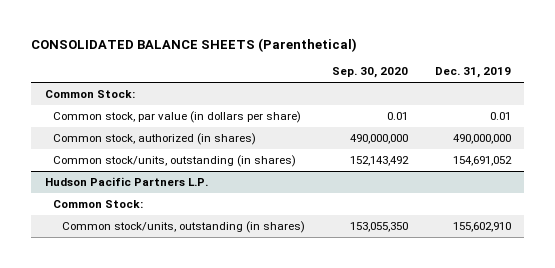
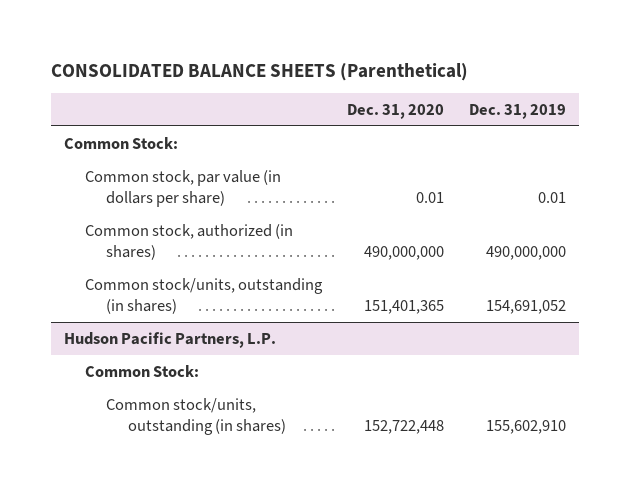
[331,67,408,79] Sep. 30, 2020 -> none
none -> [347,103,445,119] Dec. 31, 2020
[44,176,208,186] Hudson Pacific Partners L.P. -> [63,331,276,348] Hudson Pacific Partners, L.P.

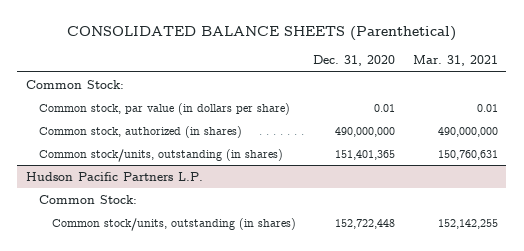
[469,103,567,119] Dec. 31, 2019 -> none
none -> [412,55,498,67] Mar. 31, 2021
[63,331,276,348] Hudson Pacific Partners, L.P. -> [26,171,204,181] Hudson Pacific Partners L.P.

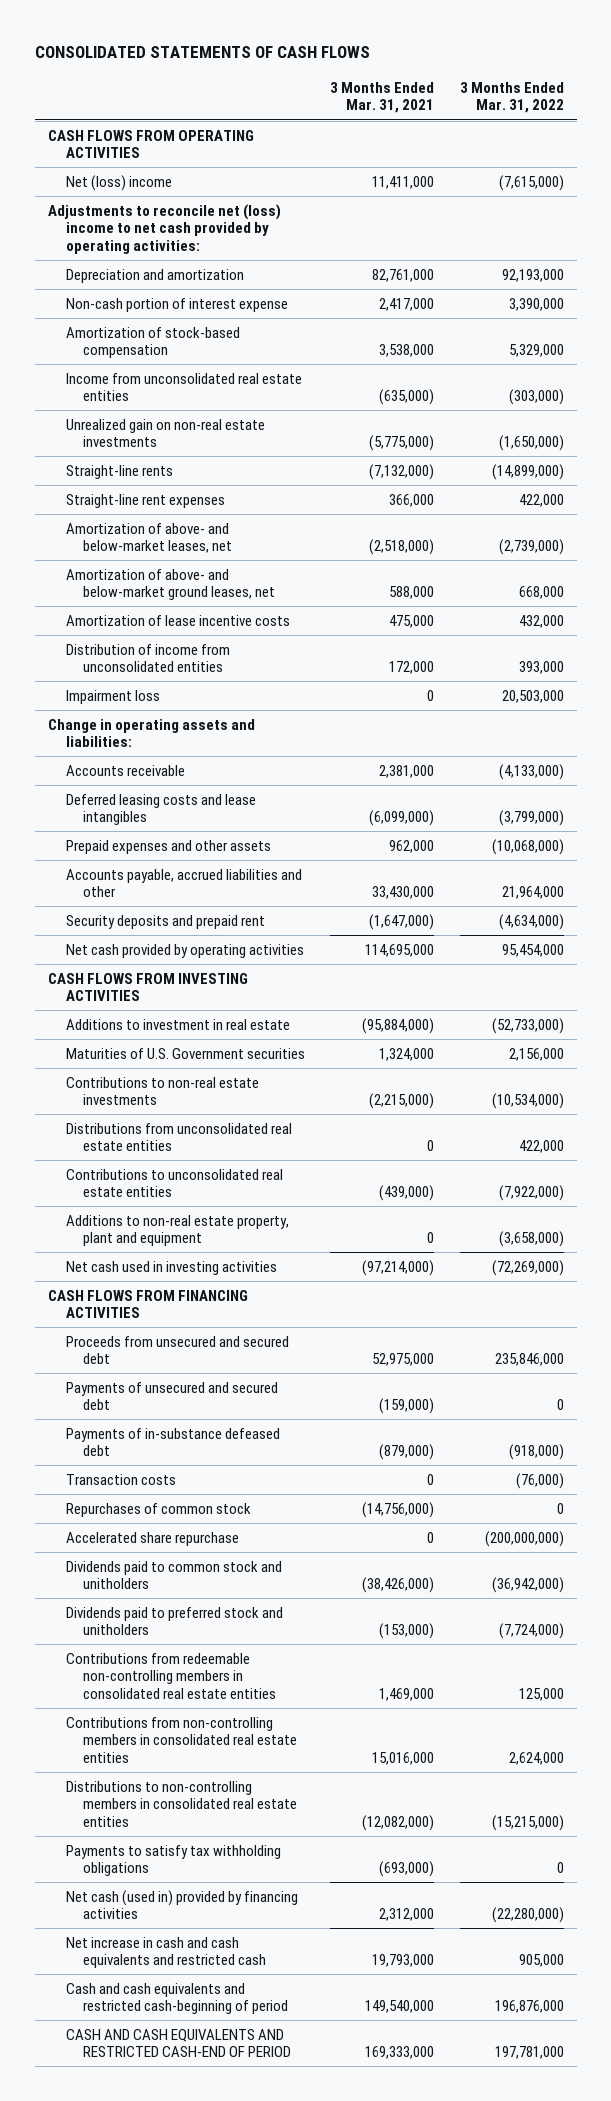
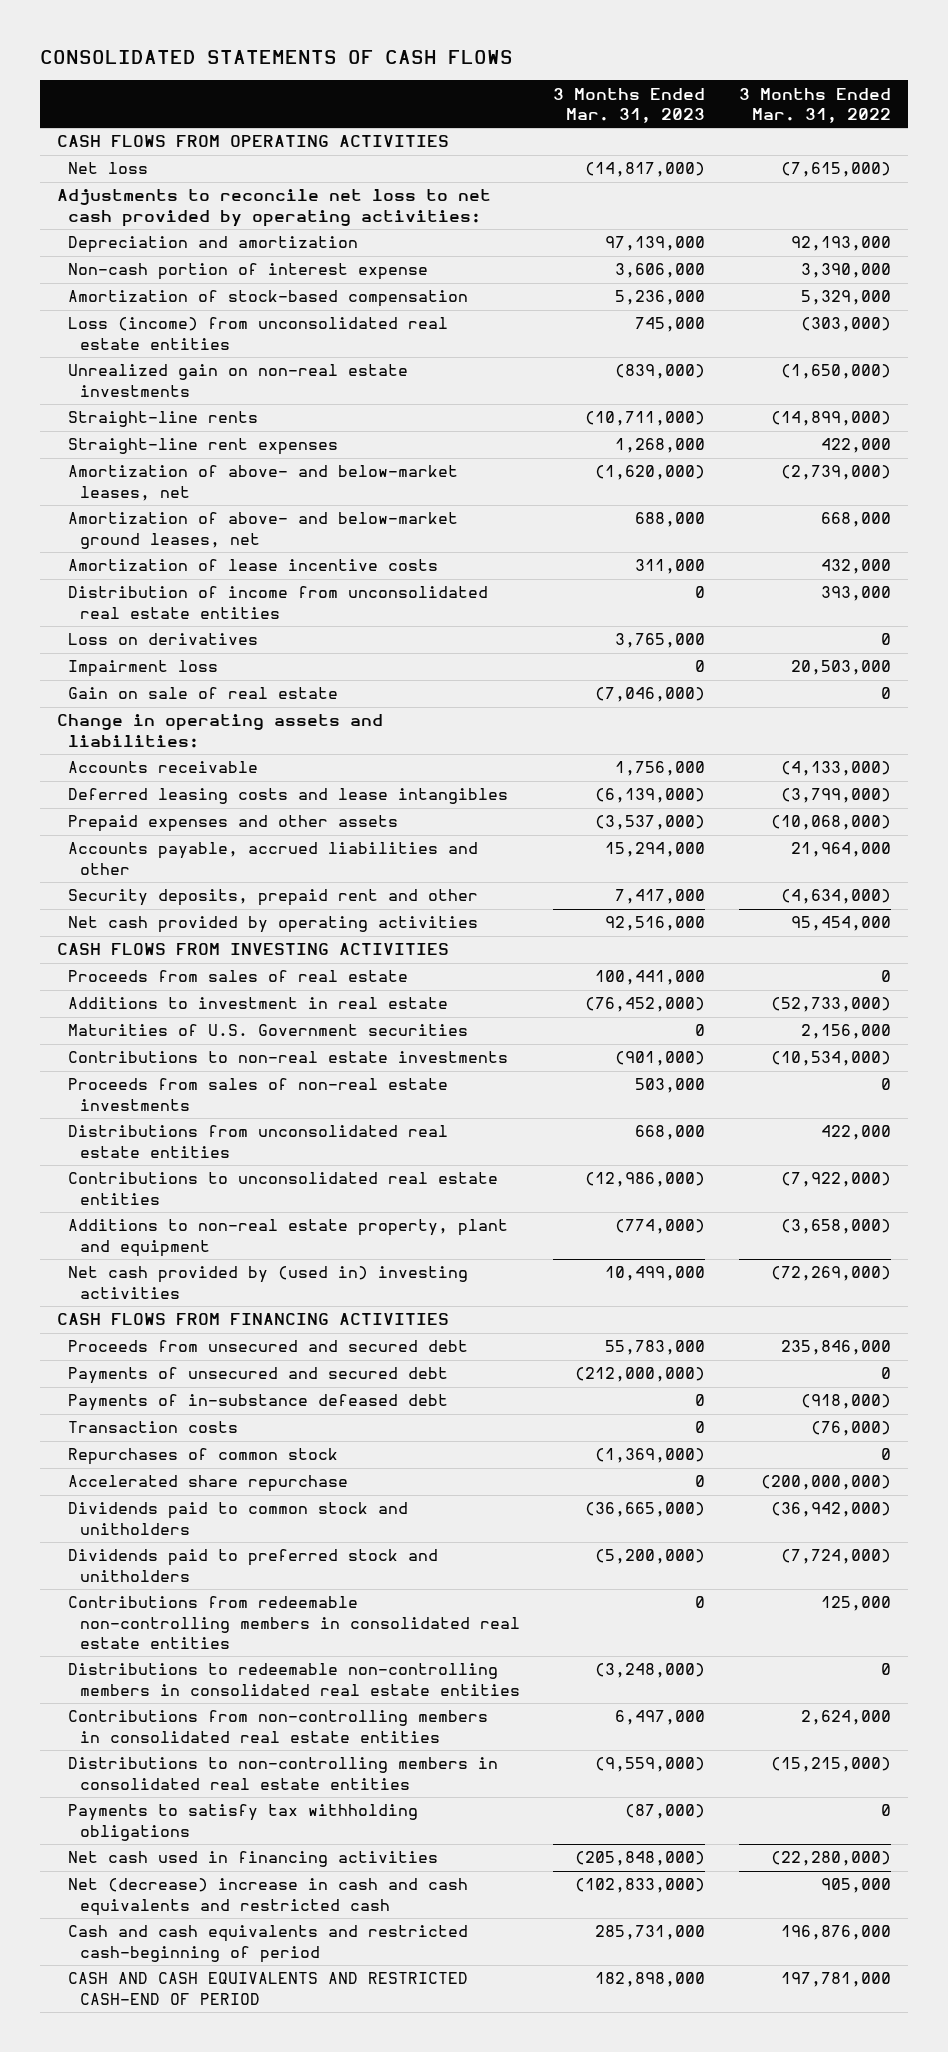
[330,81,435,114] 3 Months Ended Mar. 31, 2021 -> none
none -> [553,87,706,123] 3 Months Ended Mar. 31, 2023
[65,174,172,191] Net (loss) income -> [68,162,149,175] Net loss
[47,203,281,254] Adjustments to reconcile net (loss) income to net cash provided by operating activities: -> [56,189,491,227] Adjustments to reconcile net loss to net cash provided by operating activities:
[65,372,302,402] Income from unconsolidated real estate entities -> [68,317,449,350] Loss (income) from unconsolidated real estate entities
[65,643,230,673] Distribution of income from unconsolidated entities -> [68,586,489,619] Distribution of income from unconsolidated real estate entities
none -> [68,633,259,646] Loss on derivatives
none -> [68,687,339,700] Gain on sale of real estate
[65,914,265,929] Security deposits and prepaid rent -> [68,889,479,907] Security deposits, prepaid rent and other
none -> [68,970,409,983] Proceeds from sales of real estate
none -> [68,1078,449,1111] Proceeds from sales of non-real estate investments
[65,1260,277,1275] Net cash used in investing activities -> [68,1266,469,1299] Net cash provided by (used in) investing activities
none -> [68,1663,520,1696] Distributions to redeemable non-controlling members in consolidated real estate entities
[65,1889,298,1920] Net cash (used in) provided by financing activities -> [68,1851,439,1868] Net cash used in financing activities
[65,1936,267,1969] Net increase in cash and cash equivalents and restricted cash -> [68,1878,469,1916] Net (decrease) increase in cash and cash equivalents and restricted cash

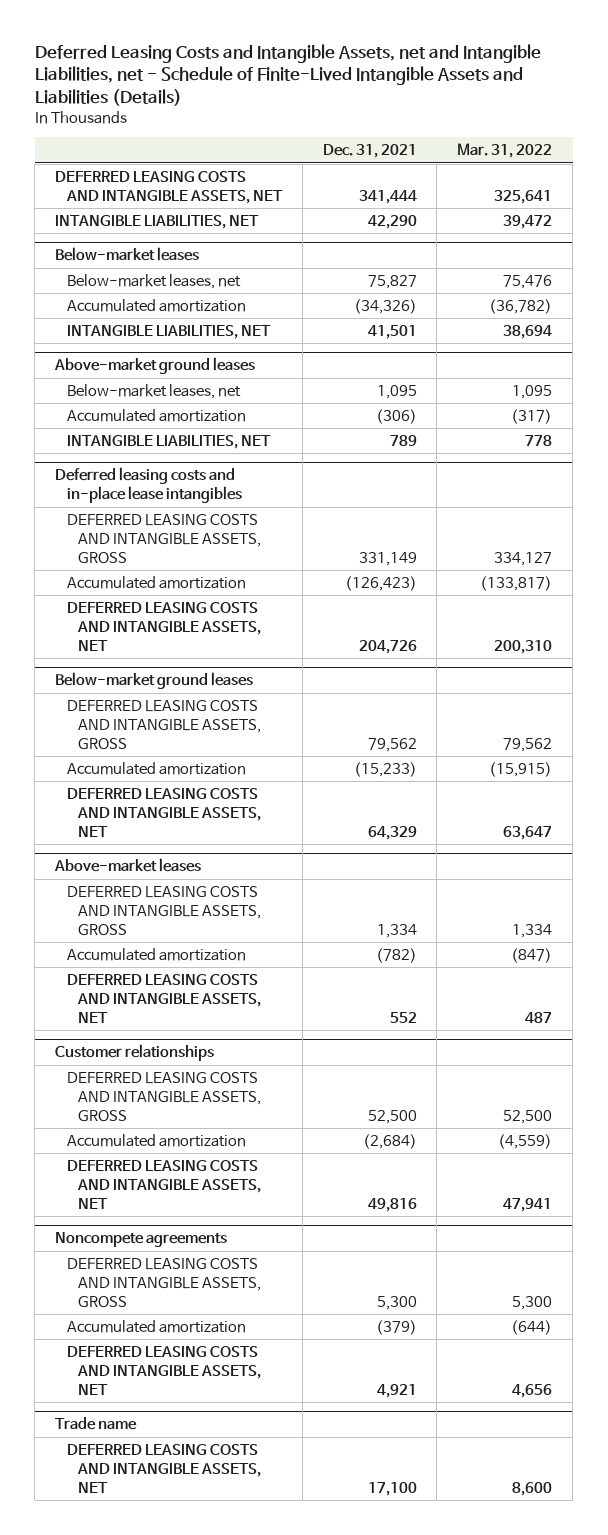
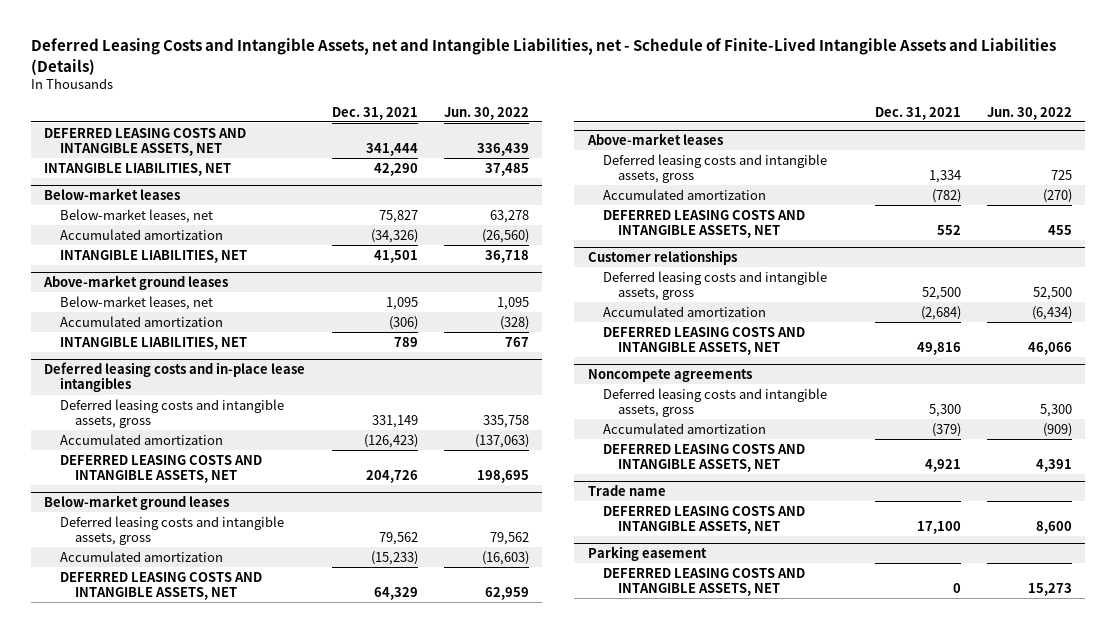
[457,143,553,159] Mar. 31, 2022 -> none
none -> [443,106,529,120] Jun. 30, 2022
[66,513,262,564] DEFERRED LEASING COSTS AND INTANGIBLE ASSETS, GROSS -> [59,398,284,428] Deferred leasing costs and intangible assets, gross
[66,699,262,750] DEFERRED LEASING COSTS AND INTANGIBLE ASSETS, GROSS -> [59,515,284,545] Deferred leasing costs and intangible assets, gross
[66,885,262,936] DEFERRED LEASING COSTS AND INTANGIBLE ASSETS, GROSS -> [602,153,827,183] Deferred leasing costs and intangible assets, gross
[66,1071,262,1122] DEFERRED LEASING COSTS AND INTANGIBLE ASSETS, GROSS -> [602,270,827,300] Deferred leasing costs and intangible assets, gross
[66,1257,262,1308] DEFERRED LEASING COSTS AND INTANGIBLE ASSETS, GROSS -> [602,387,827,417] Deferred leasing costs and intangible assets, gross
none -> [587,546,707,562] Parking easement
none -> [602,567,805,596] DEFERRED LEASING COSTS AND INTANGIBLE ASSETS, NET

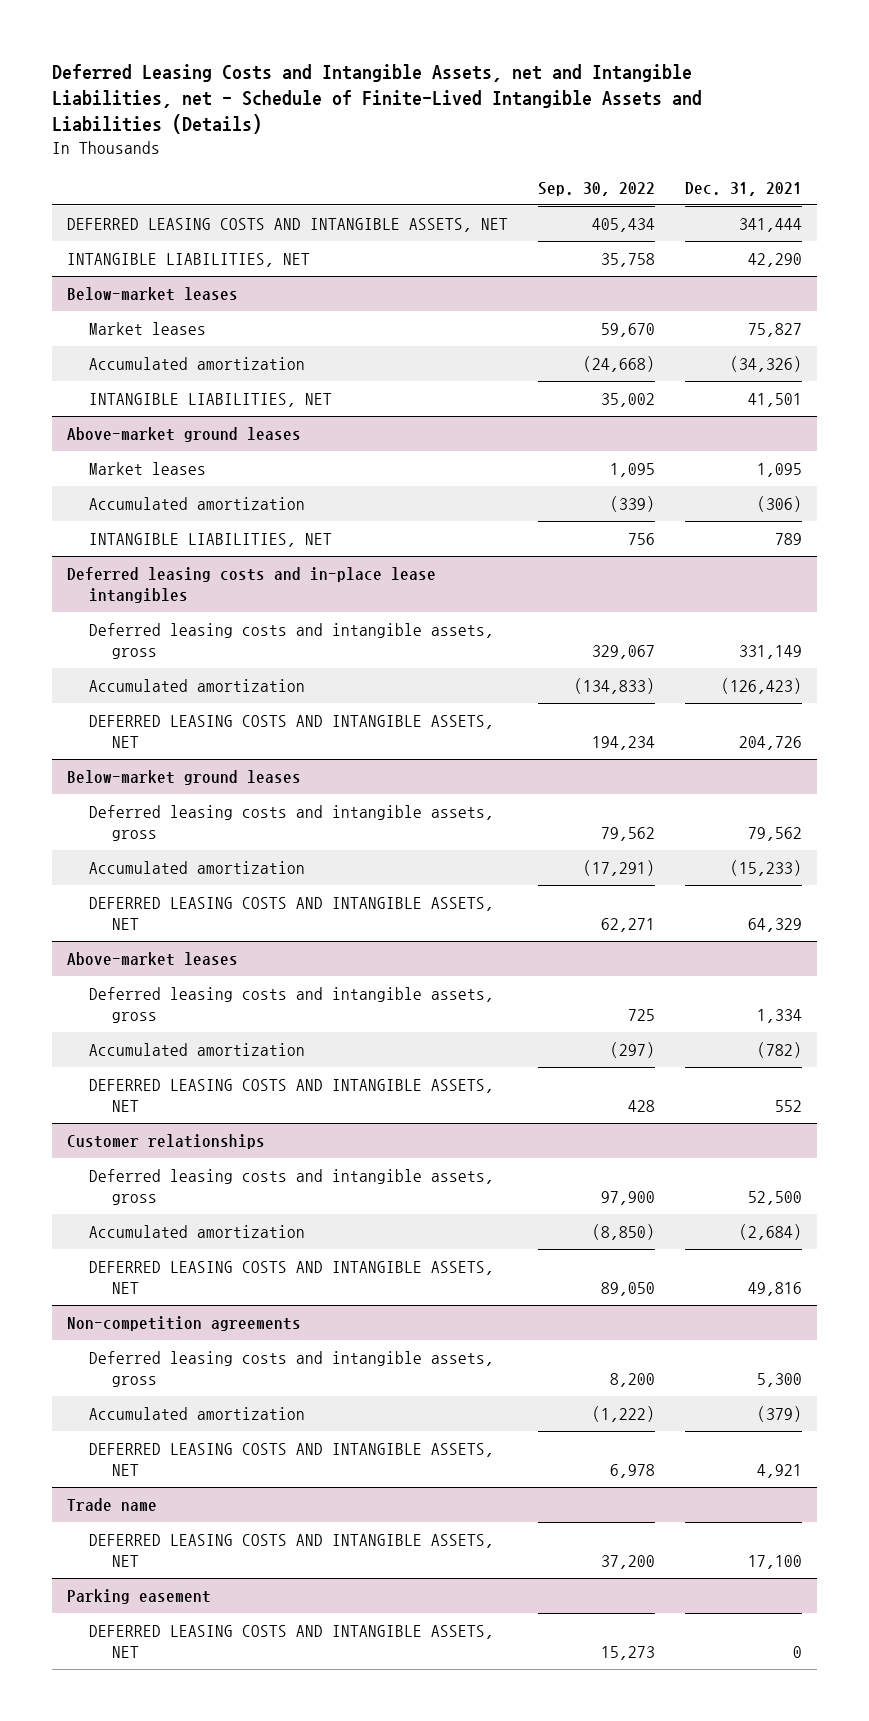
[443,106,529,120] Jun. 30, 2022 -> none
none -> [537,181,655,196] Sep. 30, 2022
[59,208,213,223] Below-market leases, net -> [89,321,207,335] Market leases
[59,295,213,310] Below-market leases, net -> [89,461,207,475] Market leases
[587,369,752,383] Noncompete agreements -> [67,1315,302,1331] Non-competition agreements

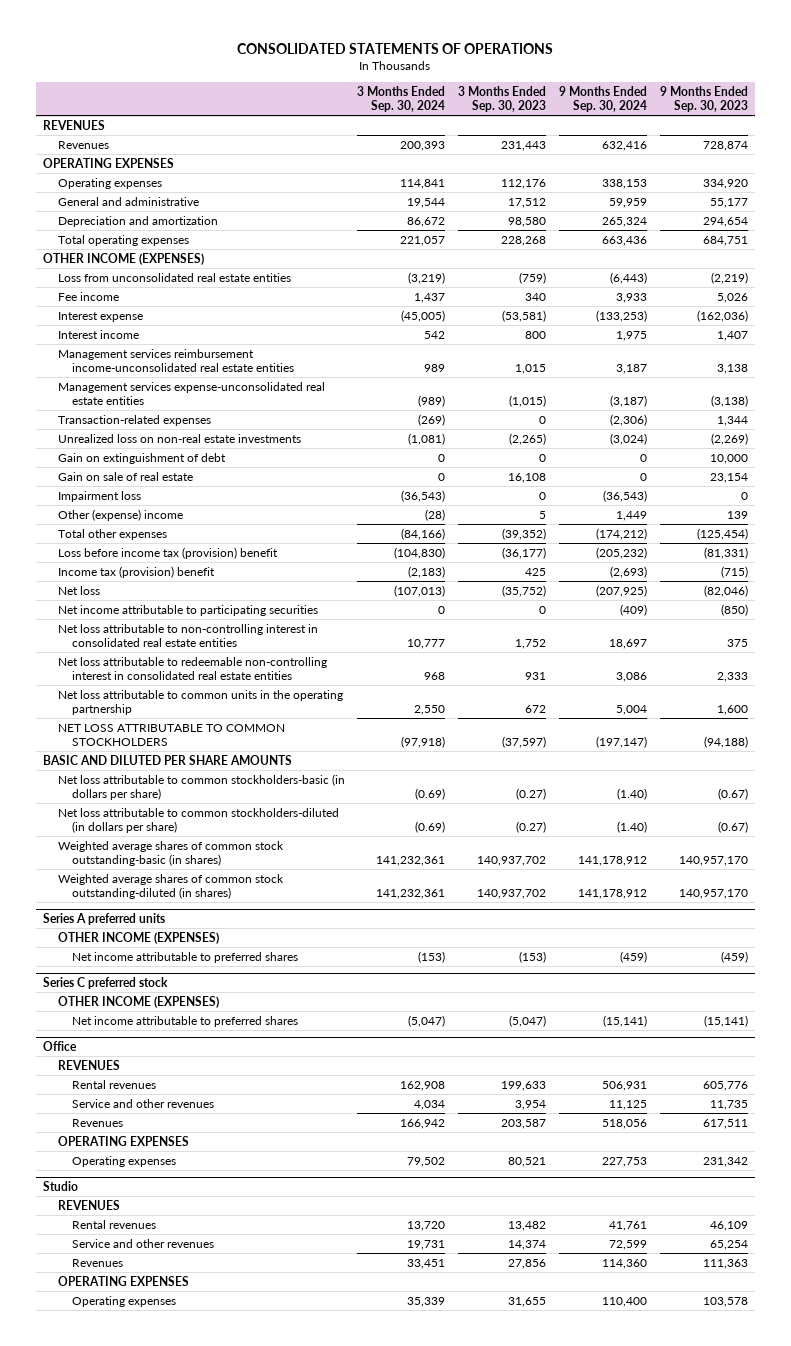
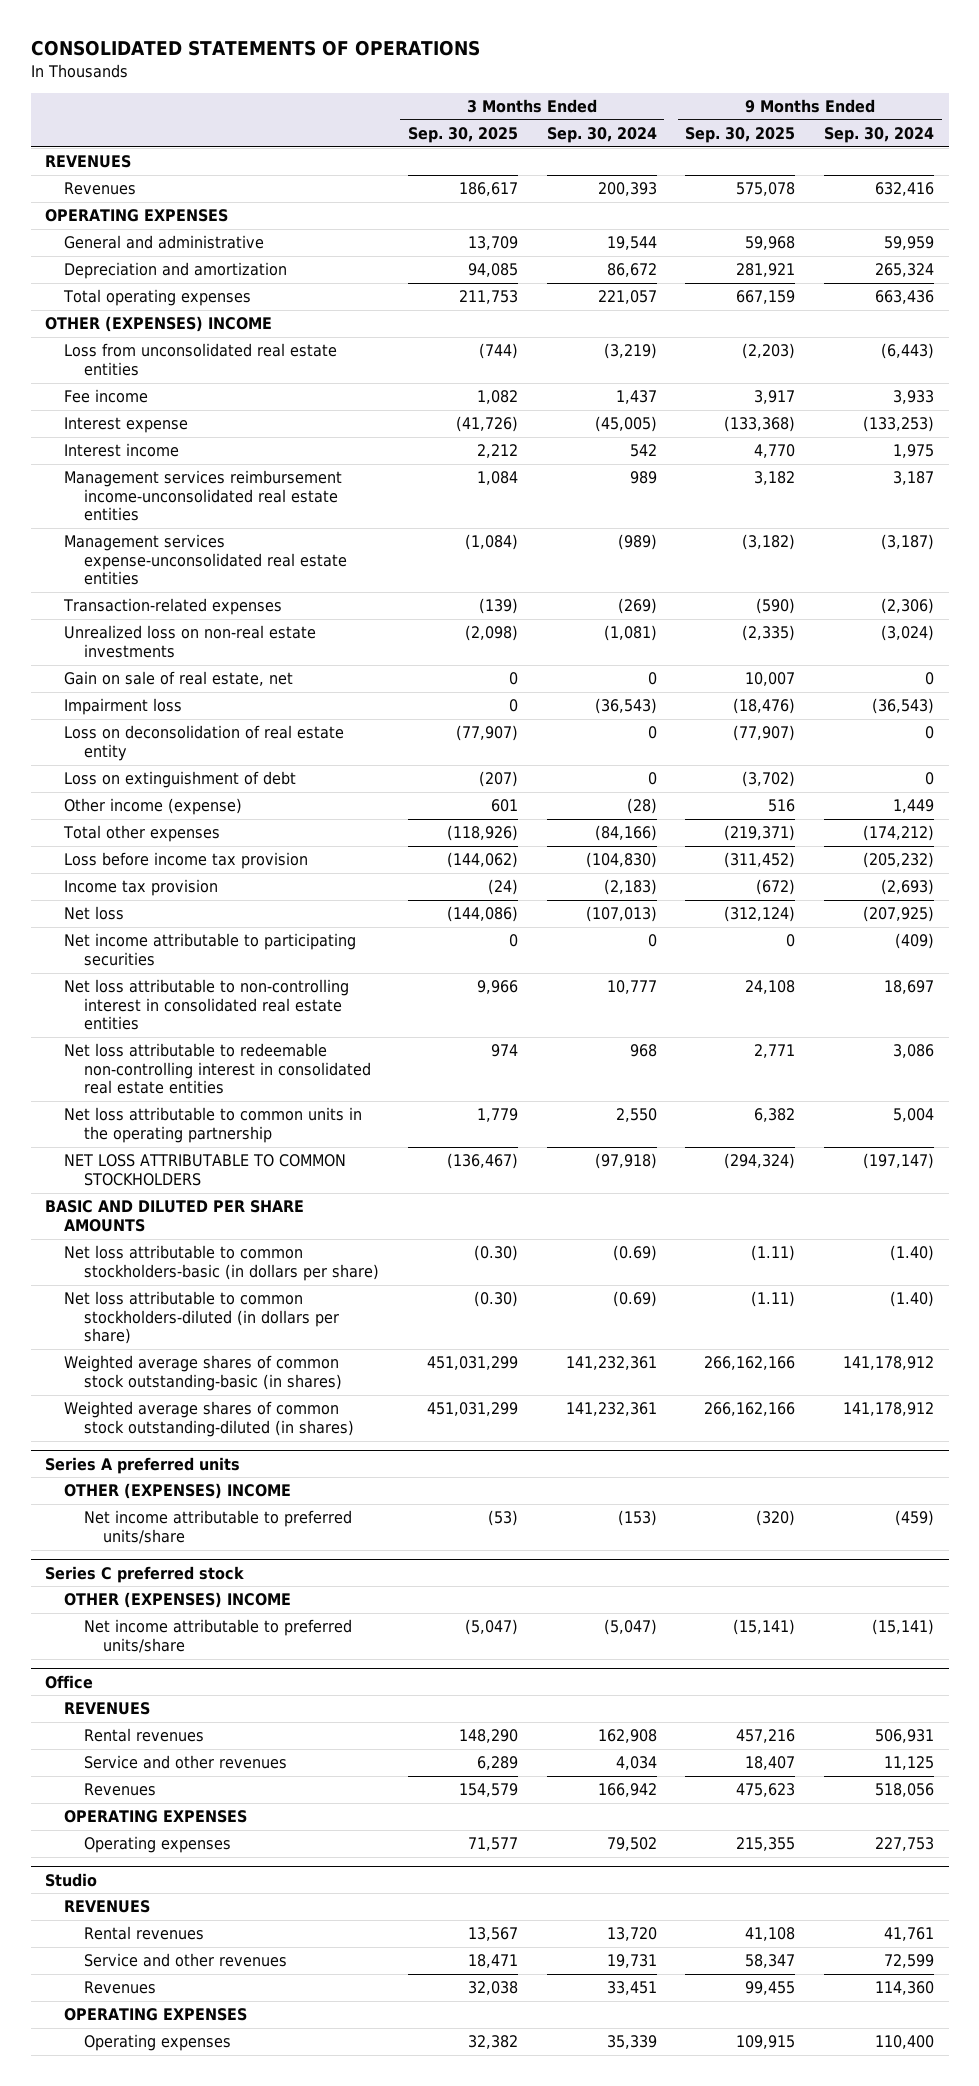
[458,85,547,112] 3 Months Ended Sep. 30, 2023 -> none
[660,85,749,112] 9 Months Ended Sep. 30, 2023 -> none
none -> [407,127,518,144] Sep. 30, 2025
none -> [685,127,796,144] Sep. 30, 2025
[57,177,162,189] Operating expenses -> none
[42,252,204,265] OTHER INCOME (EXPENSES) -> [45,316,273,333] OTHER (EXPENSES) INCOME
[57,452,226,464] Gain on extinguishment of debt -> none
[57,471,193,481] Gain on sale of real estate -> [64,671,294,687] Gain on sale of real estate, net
none -> [64,725,345,761] Loss on deconsolidation of real estate entity
none -> [64,771,297,789] Loss on extinguishment of debt
[57,508,183,521] Other (expense) income -> [64,798,243,816] Other income (expense)
[57,546,278,559] Loss before income tax (provision) benefit -> [64,852,309,870] Loss before income tax provision
[57,565,215,578] Income tax (provision) benefit -> [64,879,219,897] Income tax provision
[57,931,219,944] OTHER INCOME (EXPENSES) -> [64,1483,292,1500] OTHER (EXPENSES) INCOME
[72,951,299,963] Net income attributable to preferred shares -> [83,1510,352,1544] Net income attributable to preferred units/share
[57,995,219,1008] OTHER INCOME (EXPENSES) -> [64,1592,292,1609] OTHER (EXPENSES) INCOME
[72,1015,299,1027] Net income attributable to preferred shares -> [83,1619,352,1653] Net income attributable to preferred units/share

